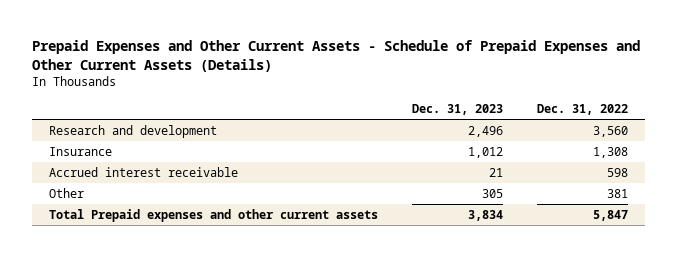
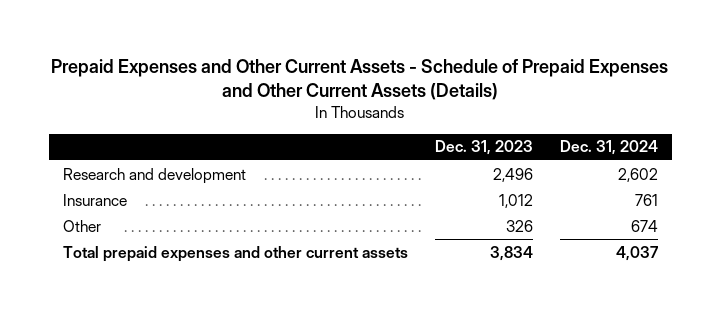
[536,103,628,115] Dec. 31, 2022 -> none
none -> [560,140,659,156] Dec. 31, 2024
[48,166,238,177] Accrued interest receivable -> none
[481,188,503,198] 305 -> [505,219,533,232] 326
[48,208,378,222] Total Prepaid expenses and other current assets -> [62,245,408,262] Total prepaid expenses and other current assets

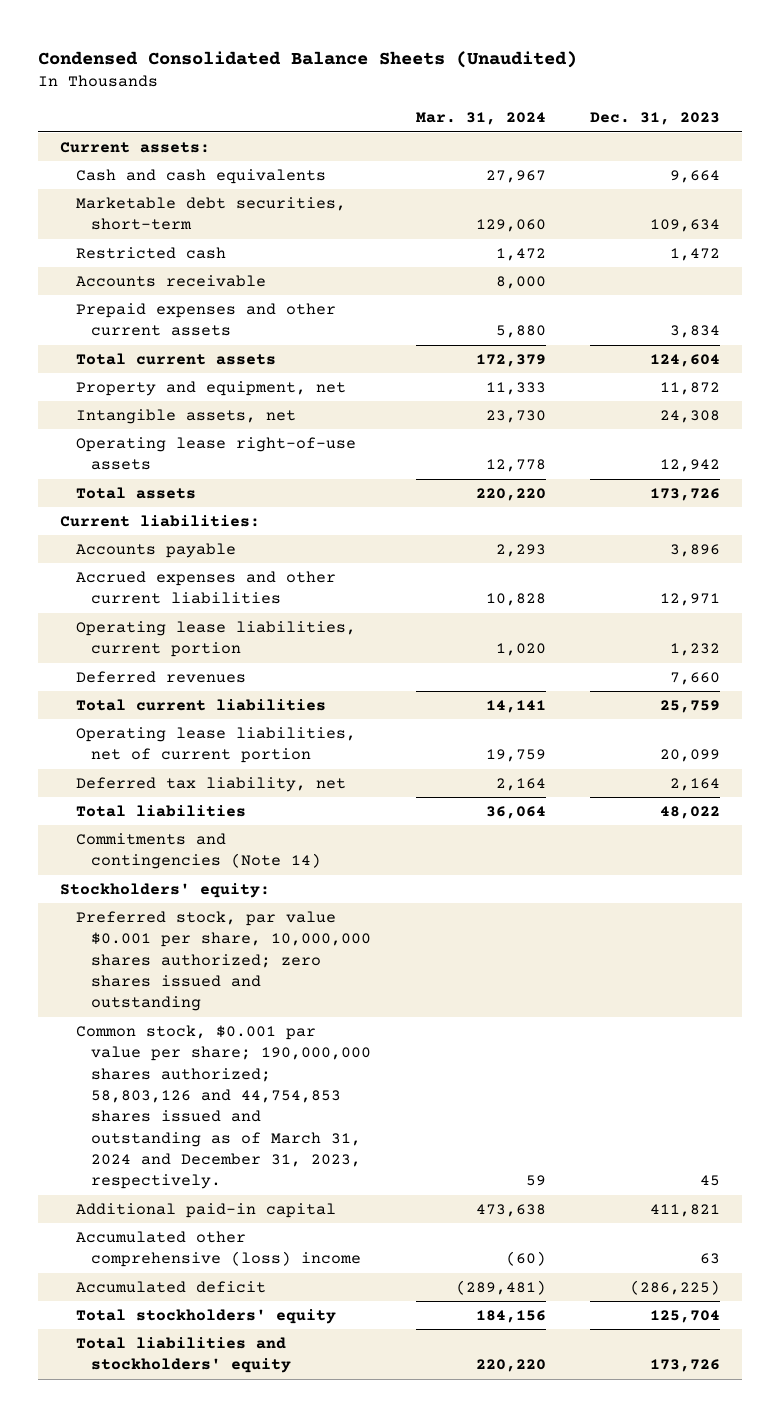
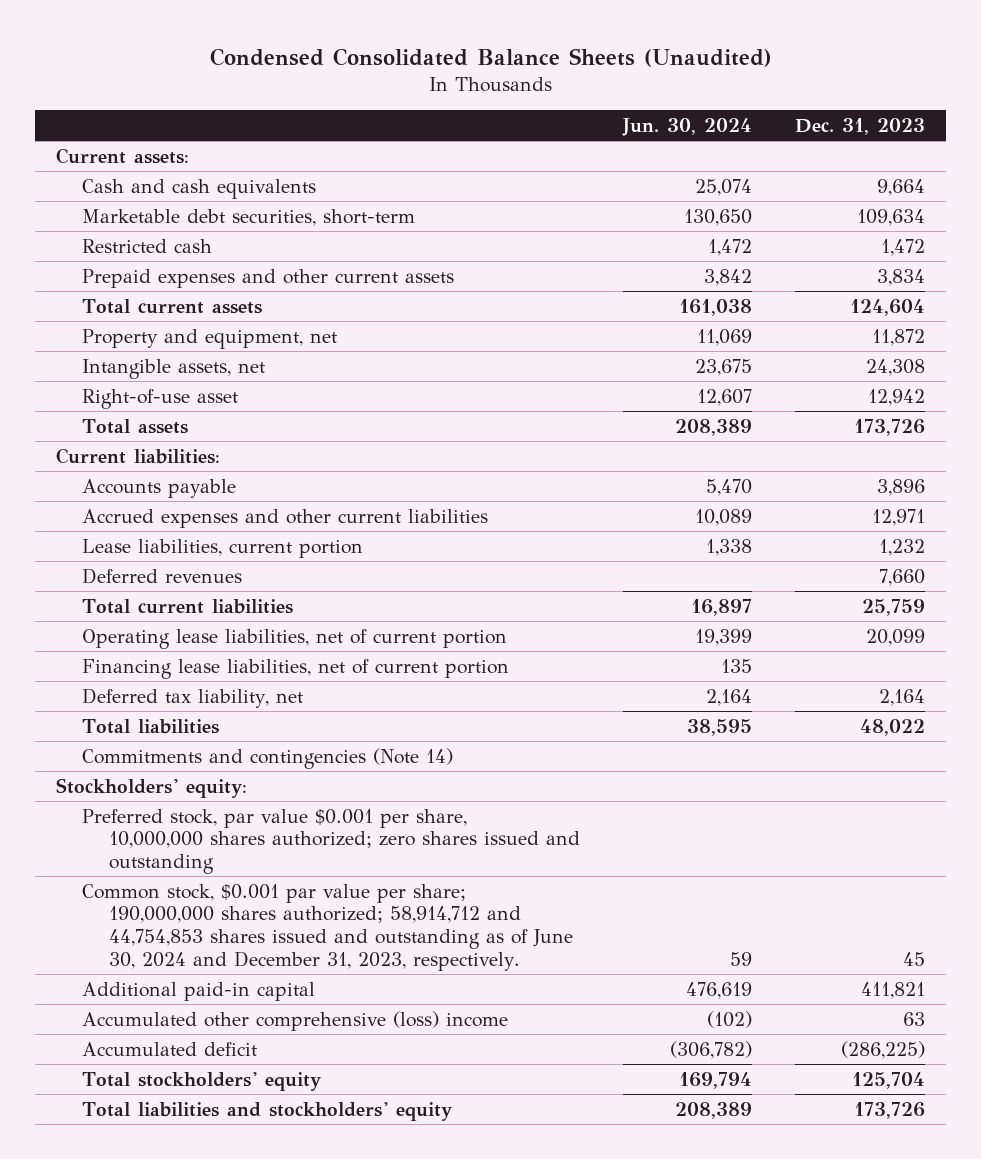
[415,112,546,126] Mar. 31, 2024 -> none
none -> [621,118,752,137] Jun. 30, 2024
[75,275,266,288] Accounts receivable -> none
[75,437,356,471] Operating lease right-of-use assets -> [82,388,239,409] Right-of-use asset
[75,621,356,658] Operating lease liabilities, current portion -> [82,538,364,558] Lease liabilities, current portion
none -> [82,658,510,679] Financing lease liabilities, net of current portion
[75,1025,372,1190] Common stock, $0.001 par value per share; 190,000,000 shares authorized; 58,803,126 and 44,754,853 shares issued and outstanding as of March 31, 2024 and December 31, 2023, respectively. -> [82,883,573,971] Common stock, $0.001 par value per share; 190,000,000 shares authorized; 58,914,712 and 44,754,853 shares issued and outstanding as of June 30, 2024 and December 31, 2023, respectively.

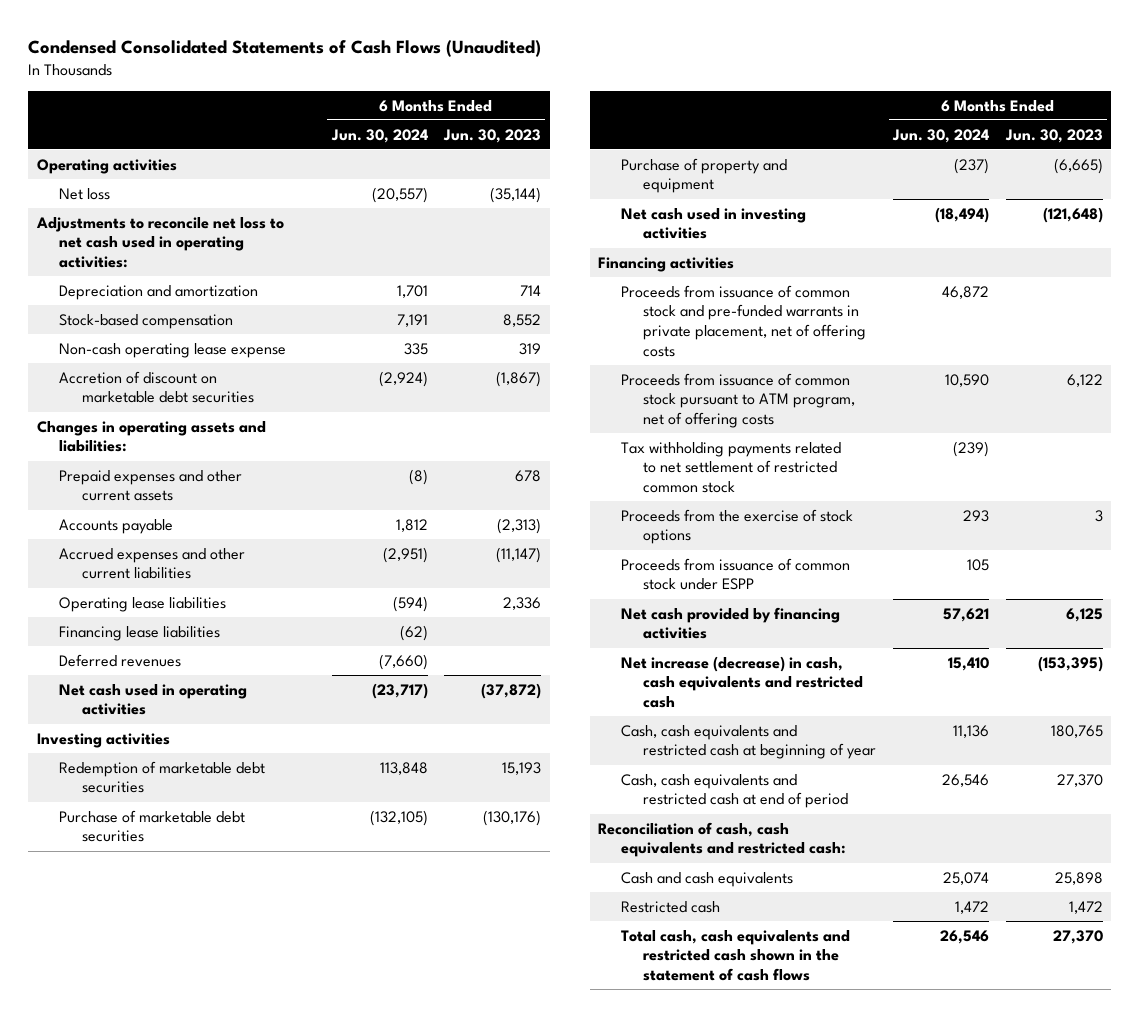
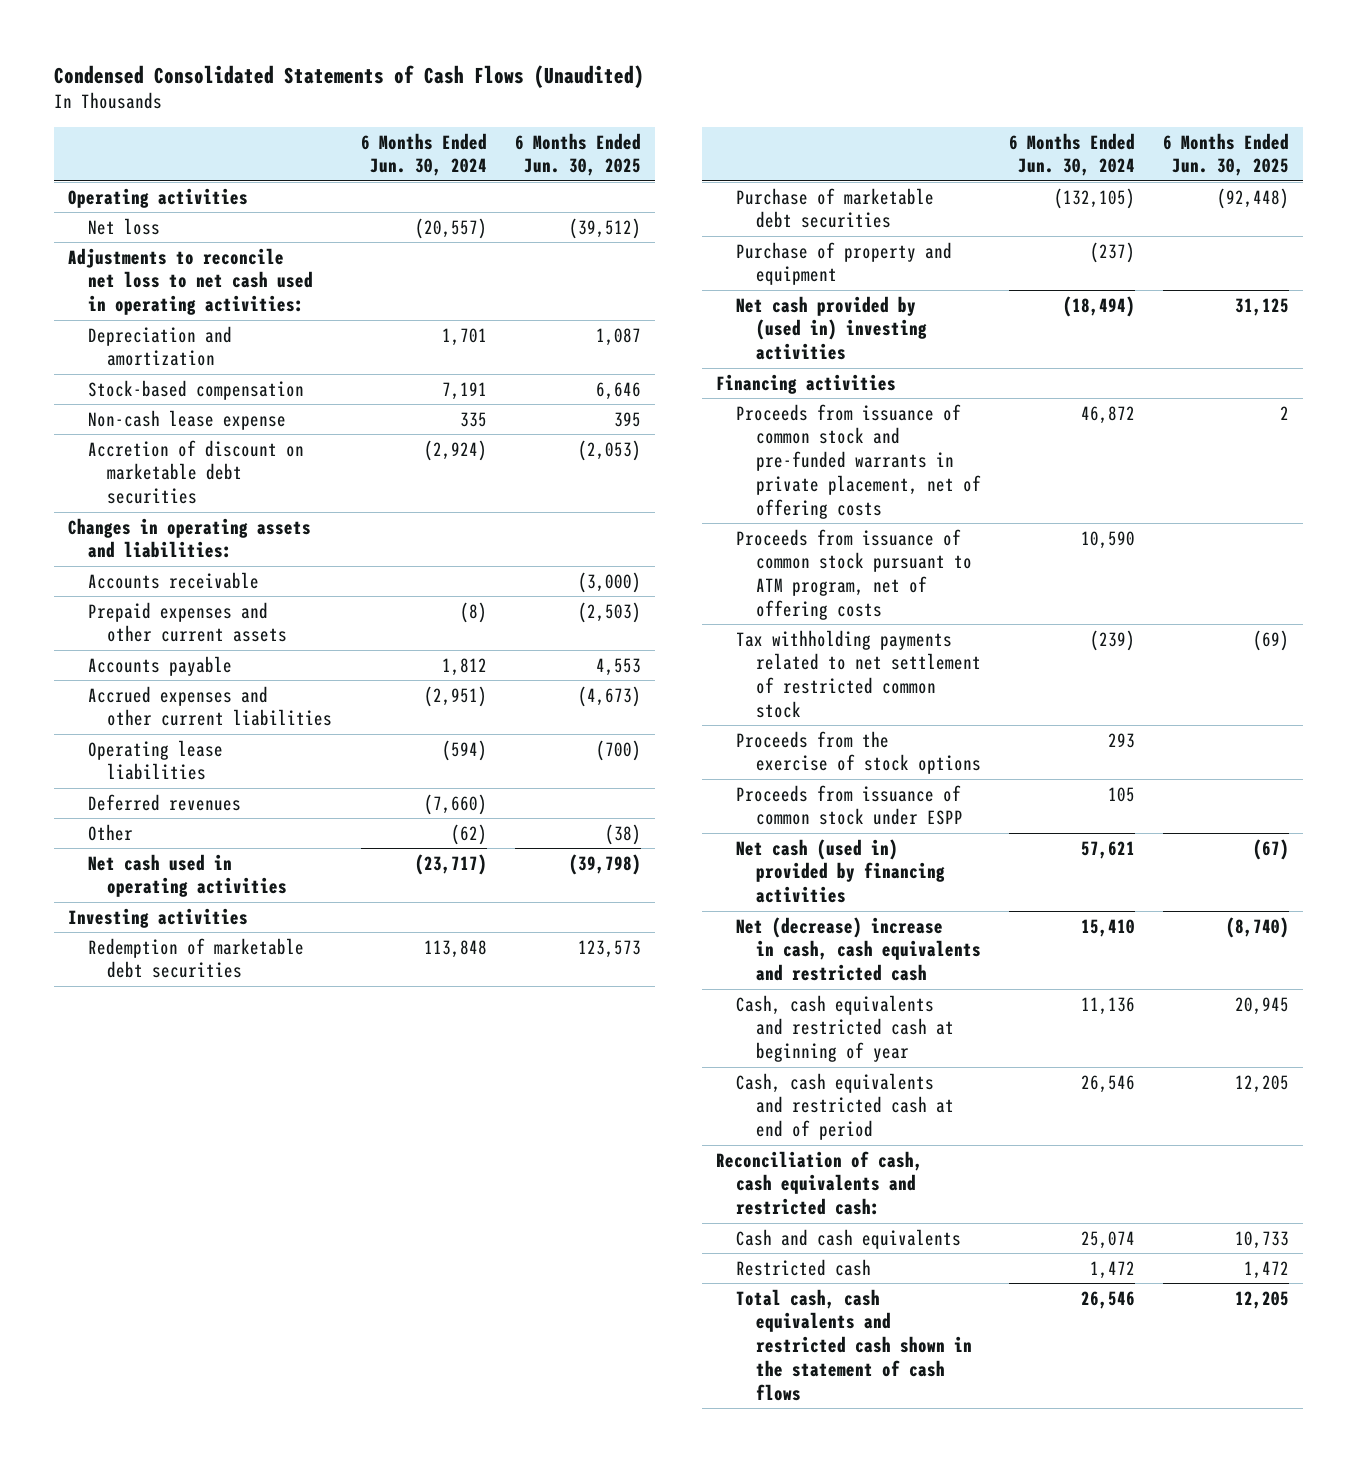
[443,128,542,143] Jun. 30, 2023 -> none
none -> [514,132,641,177] 6 Months Ended Jun. 30, 2025
[59,342,287,358] Non-cash operating lease expense -> [87,409,286,430] Non-cash lease expense
none -> [87,571,259,589] Accounts receivable
[59,625,221,641] Financing lease liabilities -> none
none -> [87,823,133,841] Other
[620,207,806,240] Net cash used in investing activities -> [735,295,927,361] Net cash provided by (used in) investing activities
[620,606,840,640] Net cash provided by financing activities -> [735,838,945,904] Net cash (used in) provided by financing activities
[620,655,864,709] Net increase (decrease) in cash, cash equivalents and restricted cash -> [735,916,981,982] Net (decrease) increase in cash, cash equivalents and restricted cash

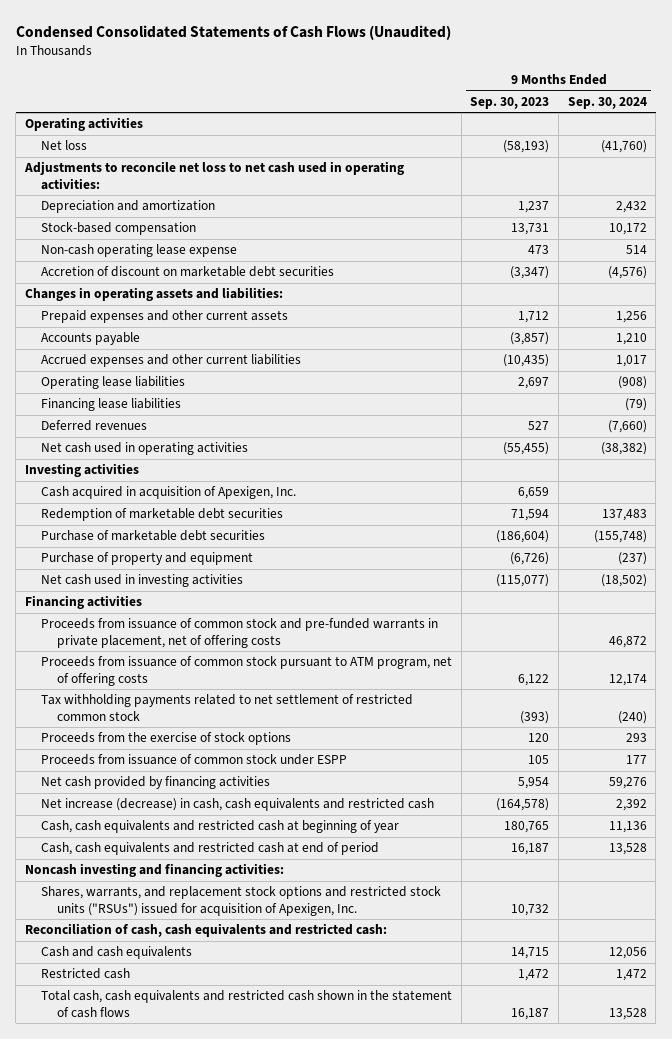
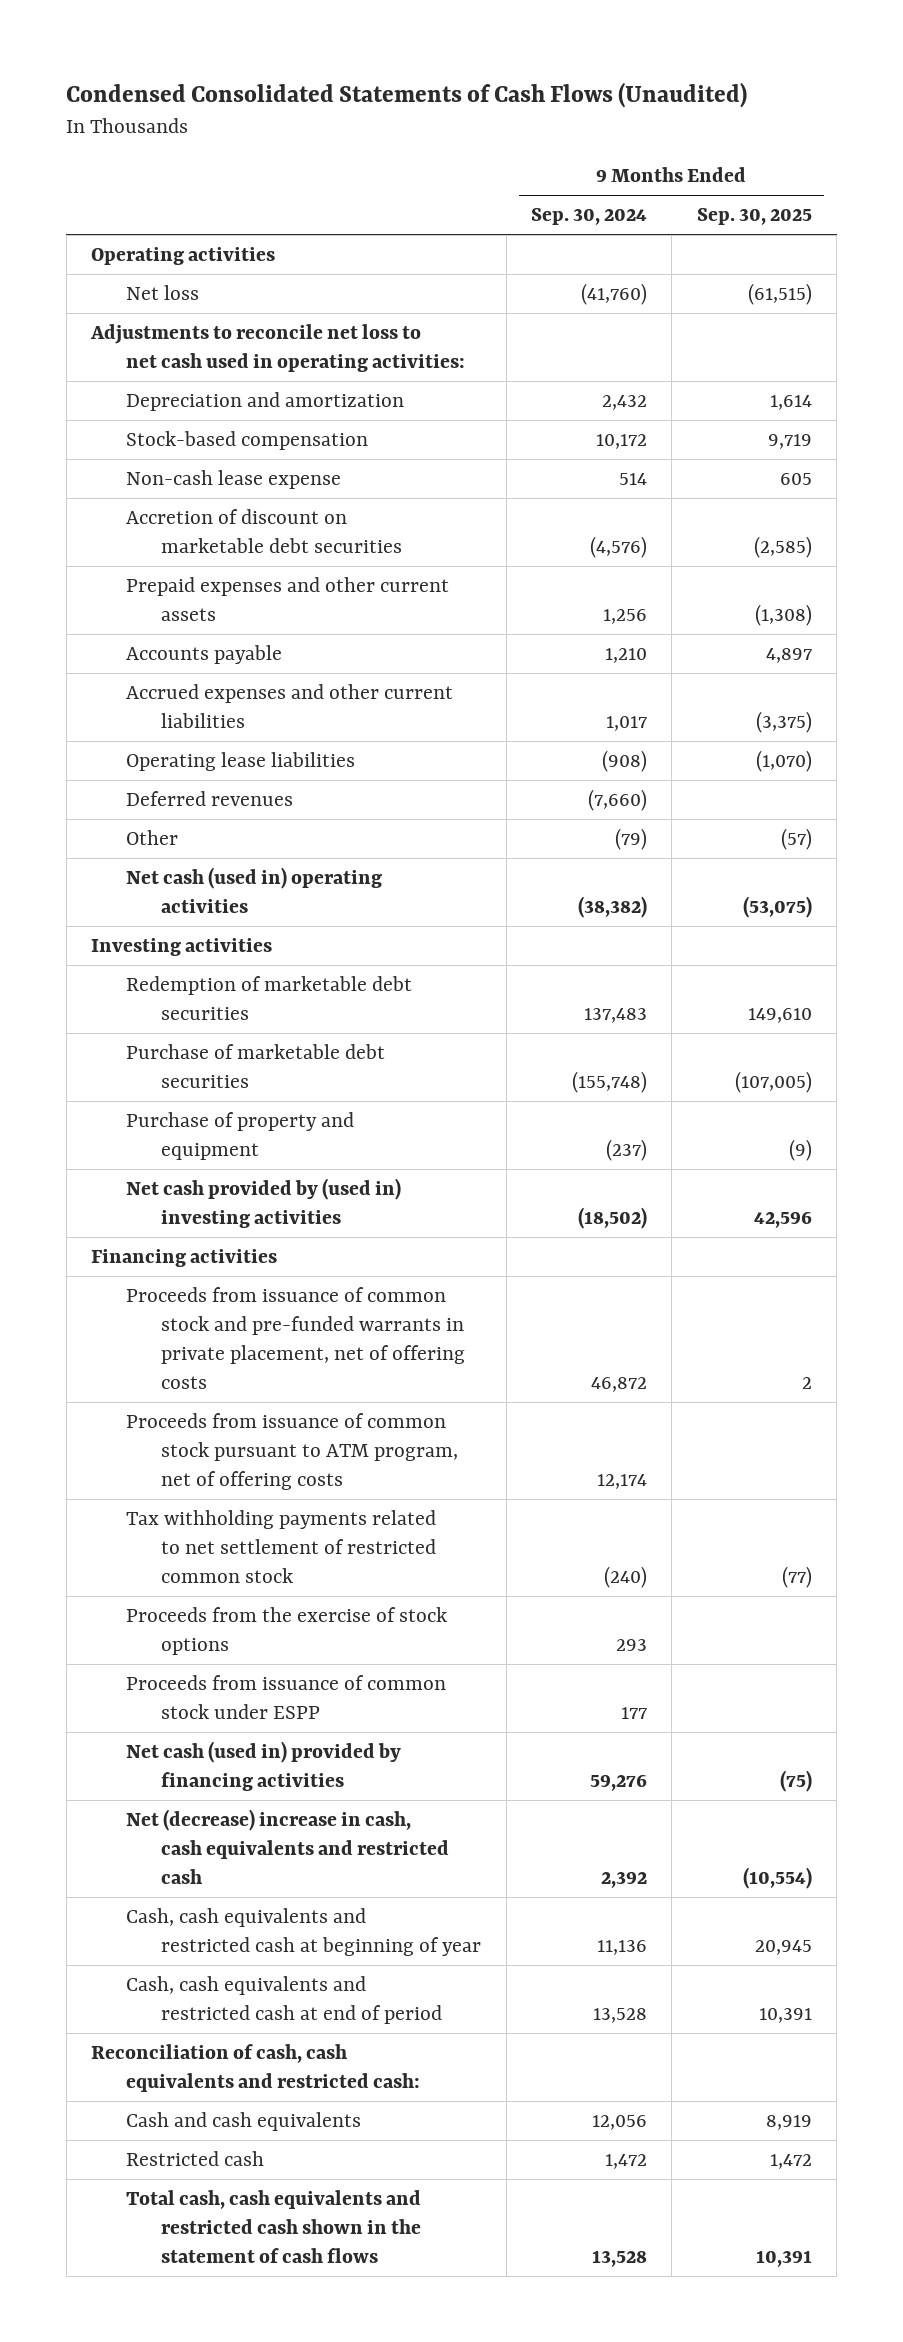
[470,96,550,109] Sep. 30, 2023 -> none
none -> [696,208,812,226] Sep. 30, 2025
[40,244,237,258] Non-cash operating lease expense -> [126,470,342,490] Non-cash lease expense
[25,287,284,302] Changes in operating assets and liabilities: -> none
[40,398,181,412] Financing lease liabilities -> none
none -> [126,830,179,846] Other
[40,442,248,456] Net cash used in operating activities -> [126,867,383,914] Net cash (used in) operating activities
[40,486,296,500] Cash acquired in acquisition of Apexigen, Inc. -> none
[40,574,243,588] Net cash used in investing activities -> [126,1178,402,1229] Net cash provided by (used in) investing activities
[40,776,270,790] Net cash provided by financing activities -> [126,1741,402,1792] Net cash (used in) provided by financing activities
[40,798,434,812] Net increase (decrease) in cash, cash equivalents and restricted cash -> [126,1809,450,1885] Net (decrease) increase in cash, cash equivalents and restricted cash
[25,863,285,878] Noncash investing and financing activities: -> none
[40,886,441,916] Shares, warrants, and replacement stock options and restricted stock units ("RSUs") issued for acquisition of Apexigen, Inc. -> none

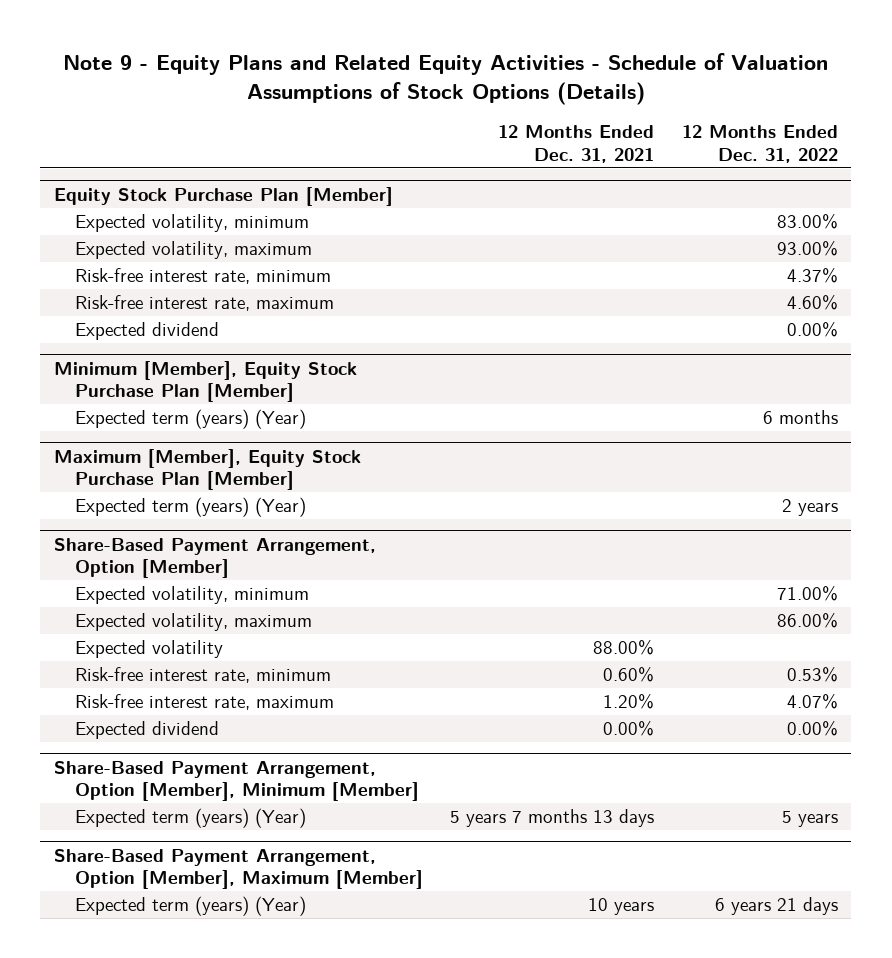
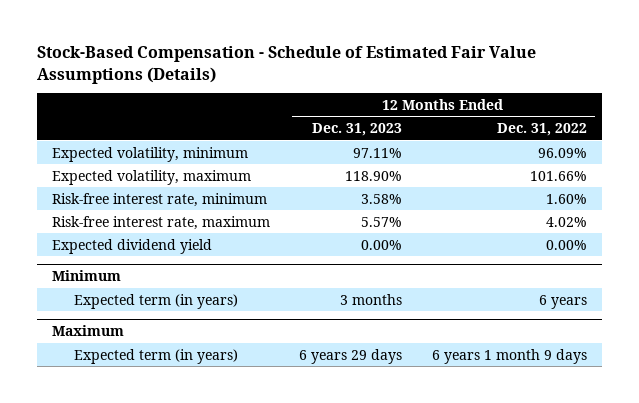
[62,52,828,106] Note 9 - Equity Plans and Related Equity Activities - Schedule of Valuation Assumptions of Stock Options (Details) -> [36,46,536,84] Stock-Based Compensation - Schedule of Estimated Fair Value Assumptions (Details)
[498,125,655,163] 12 Months Ended Dec. 31, 2021 -> none
none -> [312,123,403,137] Dec. 31, 2023
[54,186,394,206] Equity Stock Purchase Plan [Member] -> none
[54,360,358,402] Minimum [Member], Equity Stock Purchase Plan [Member] -> none
[54,448,362,490] Maximum [Member], Equity Stock Purchase Plan [Member] -> none
[54,537,377,578] Share-Based Payment Arrangement, Option [Member] -> none
[75,586,310,605] Expected volatility, minimum -> none
[75,613,313,632] Expected volatility, maximum -> none
[75,640,224,659] Expected volatility -> none
[75,667,332,684] Risk-free interest rate, minimum -> none
[75,694,335,711] Risk-free interest rate, maximum -> none
[75,721,220,740] Expected dividend -> none
[54,760,420,801] Share-Based Payment Arrangement, Option [Member], Minimum [Member] -> none
[75,808,307,829] Expected term (years) (Year) -> none
[54,848,424,889] Share-Based Payment Arrangement, Option [Member], Maximum [Member] -> none
[75,896,307,917] Expected term (years) (Year) -> none
[776,213,838,230] 83.00% -> [538,147,588,158] 96.09%
[776,240,838,257] 93.00% -> [530,170,588,181] 101.66%
[786,267,838,284] 4.37% -> [546,193,588,204] 1.60%
[786,294,838,311] 4.60% -> [546,216,588,227] 4.02%
[75,322,220,341] Expected dividend -> [51,238,212,254] Expected dividend yield
none -> [51,270,121,282] Minimum
[75,409,307,430] Expected term (years) (Year) -> [73,293,238,309] Expected term (in years)
[762,410,838,425] 6 months -> [539,294,588,309] 6 years
none -> [51,325,124,337] Maximum
[75,497,307,518] Expected term (years) (Year) -> [73,348,238,364] Expected term (in years)
[781,499,838,517] 2 years -> [432,348,588,364] 6 years 1 month 9 days

